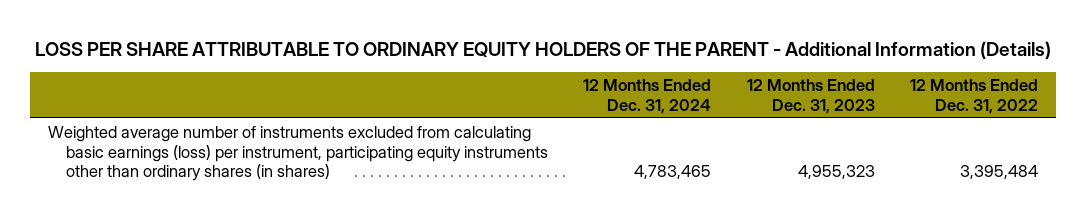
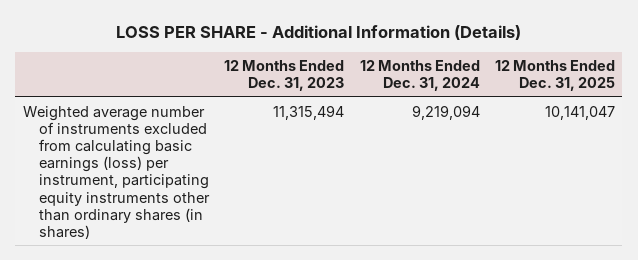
[34,40,1051,59] LOSS PER SHARE ATTRIBUTABLE TO ORDINARY EQUITY HOLDERS OF THE PARENT - Additional Information (Details) -> [115,24,521,40] LOSS PER SHARE - Additional Information (Details)
[910,79,1039,114] 12 Months Ended Dec. 31, 2022 -> none
none -> [494,59,615,91] 12 Months Ended Dec. 31, 2025
[634,165,712,180] 4,783,465 -> [411,104,480,120] 9,219,094
[797,165,875,180] 4,955,323 -> [273,104,345,120] 11,315,494

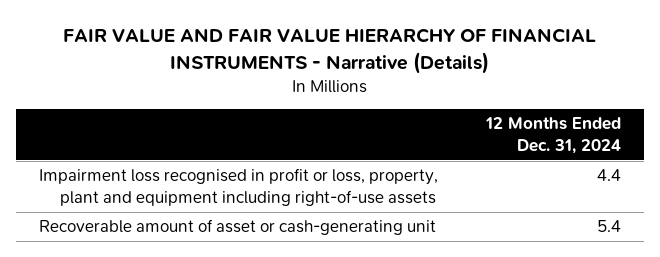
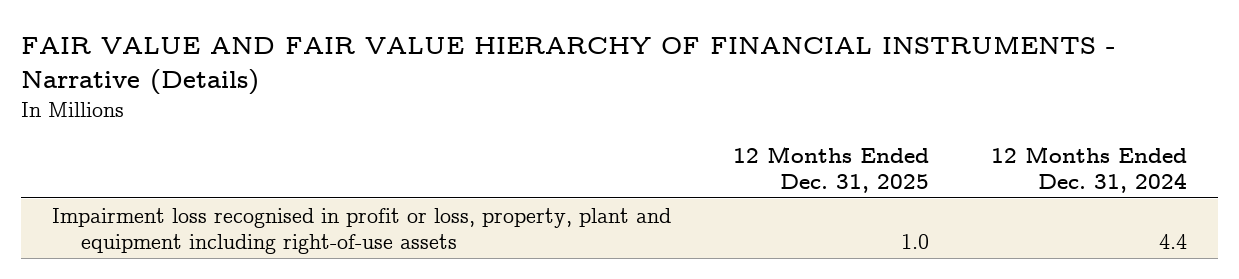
none -> [732,145,929,193] 12 Months Ended Dec. 31, 2025
[39,219,437,236] Recoverable amount of asset or cash-generating unit -> none

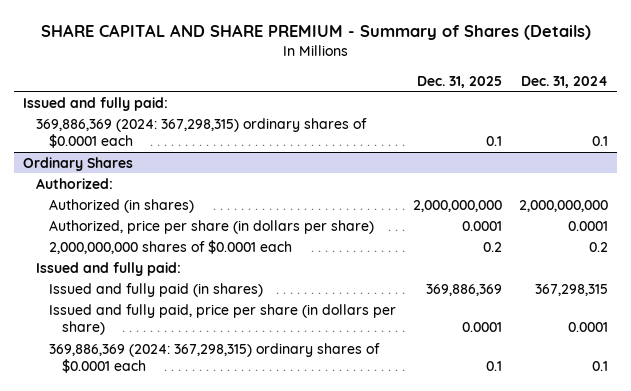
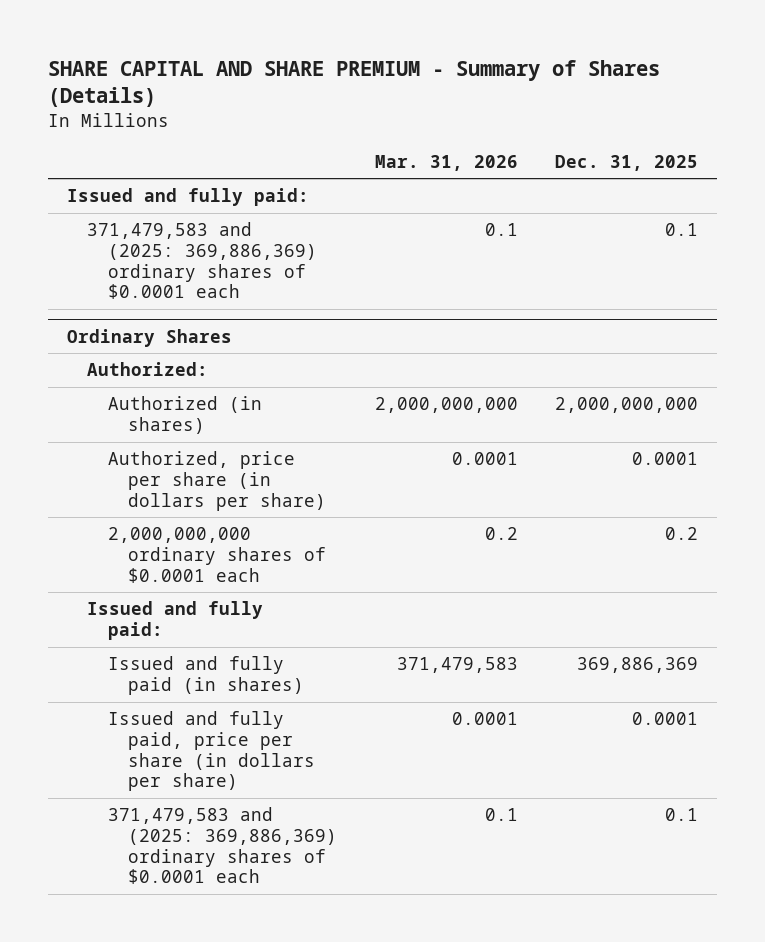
[521,75,609,88] Dec. 31, 2024 -> none
none -> [374,154,518,171] Mar. 31, 2026
[36,117,368,149] 369,886,369 (2024: 367,298,315) ordinary shares of $0.0001 each -> [87,222,317,300] 371,479,583 and (2025: 369,886,369) ordinary shares of $0.0001 each
[49,239,293,254] 2,000,000,000 shares of $0.0001 each -> [107,527,327,583] 2,000,000,000 ordinary shares of $0.0001 each
[49,342,381,374] 369,886,369 (2024: 367,298,315) ordinary shares of $0.0001 each -> [107,807,338,885] 371,479,583 and (2025: 369,886,369) ordinary shares of $0.0001 each

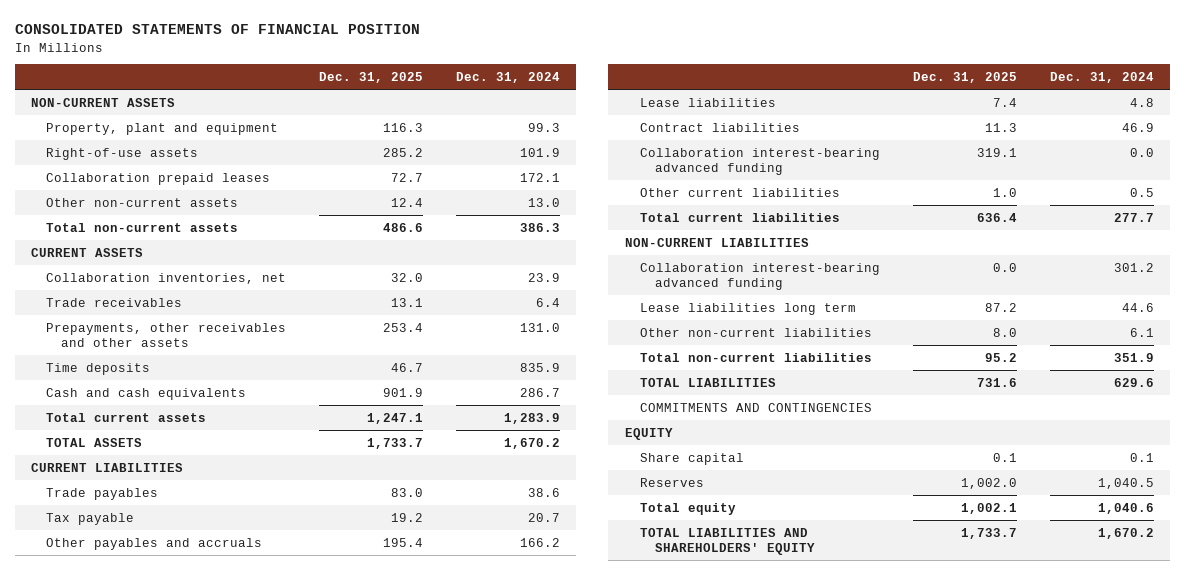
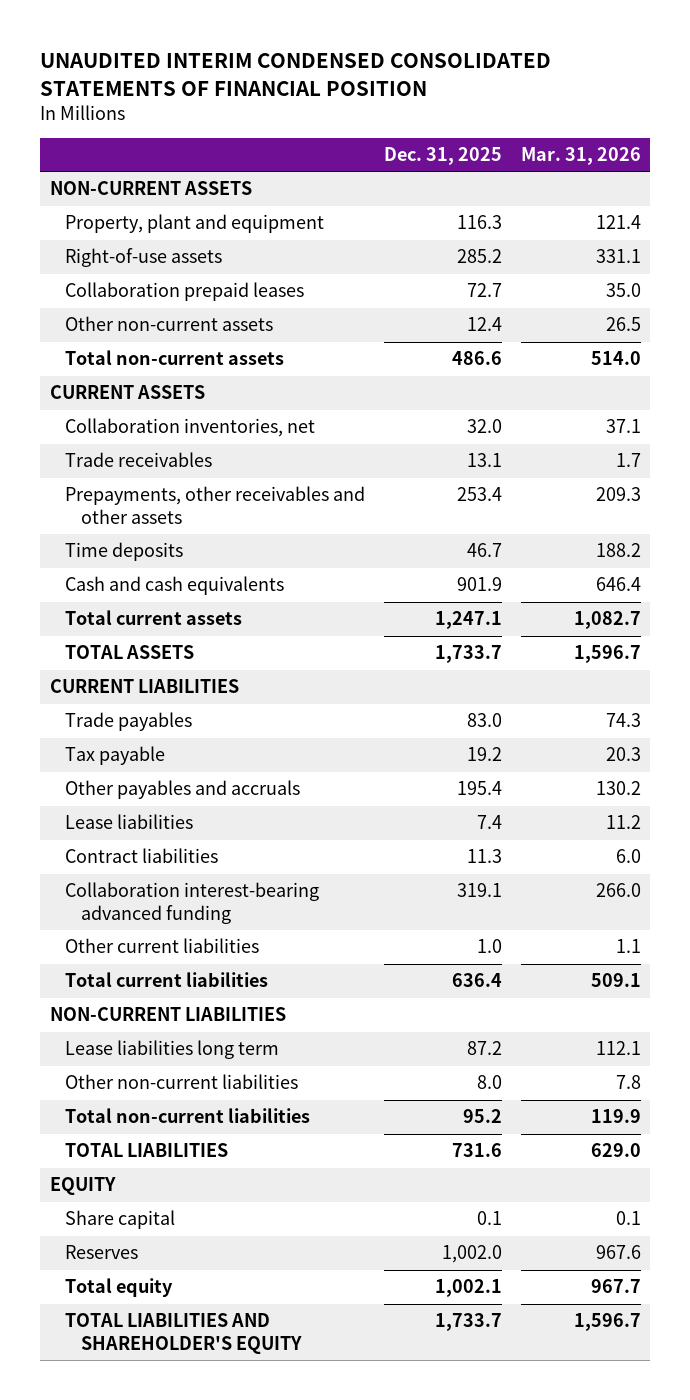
[14,24,420,35] CONSOLIDATED STATEMENTS OF FINANCIAL POSITION -> [40,52,552,96] UNAUDITED INTERIM CONDENSED CONSOLIDATED STATEMENTS OF FINANCIAL POSITION
[455,71,560,83] Dec. 31, 2024 -> none
none -> [520,147,641,166] Mar. 31, 2026
[639,262,880,290] Collaboration interest-bearing advanced funding -> none
[639,402,872,412] COMMITMENTS AND CONTINGENCIES -> none
[639,527,815,555] TOTAL LIABILITIES AND SHAREHOLDERS' EQUITY -> [65,1313,303,1355] TOTAL LIABILITIES AND SHAREHOLDER'S EQUITY

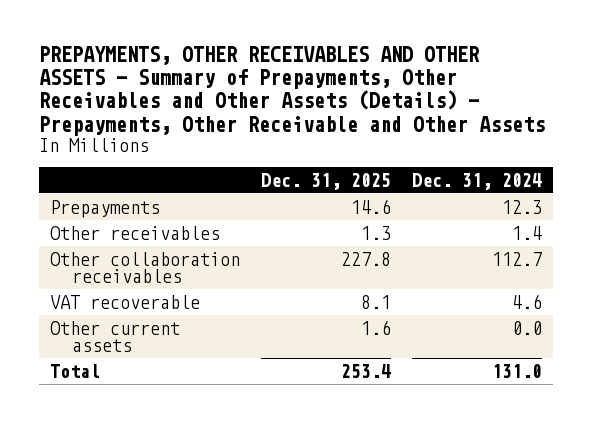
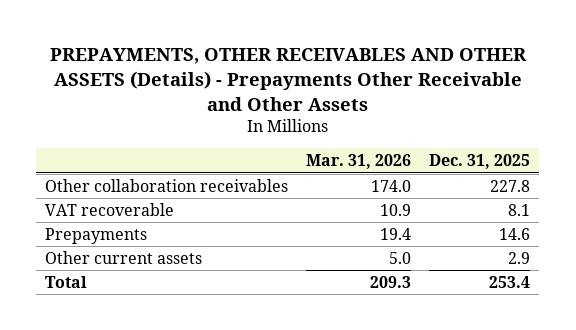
[39,46,546,136] PREPAYMENTS, OTHER RECEIVABLES AND OTHER ASSETS - Summary of Prepayments, Other Receivables and Other Assets (Details) - Prepayments, Other Receivable and Other Assets -> [49,48,527,111] PREPAYMENTS, OTHER RECEIVABLES AND OTHER ASSETS (Details) - Prepayments Other Receivable and Other Assets
[412,172,543,190] Dec. 31, 2024 -> none
none -> [306,154,412,170] Mar. 31, 2026
[49,225,220,240] Other receivables -> none
[49,199,160,218] Prepayments -> [45,227,148,244] Prepayments
[361,319,392,335] 1.6 -> [508,251,531,264] 2.9

